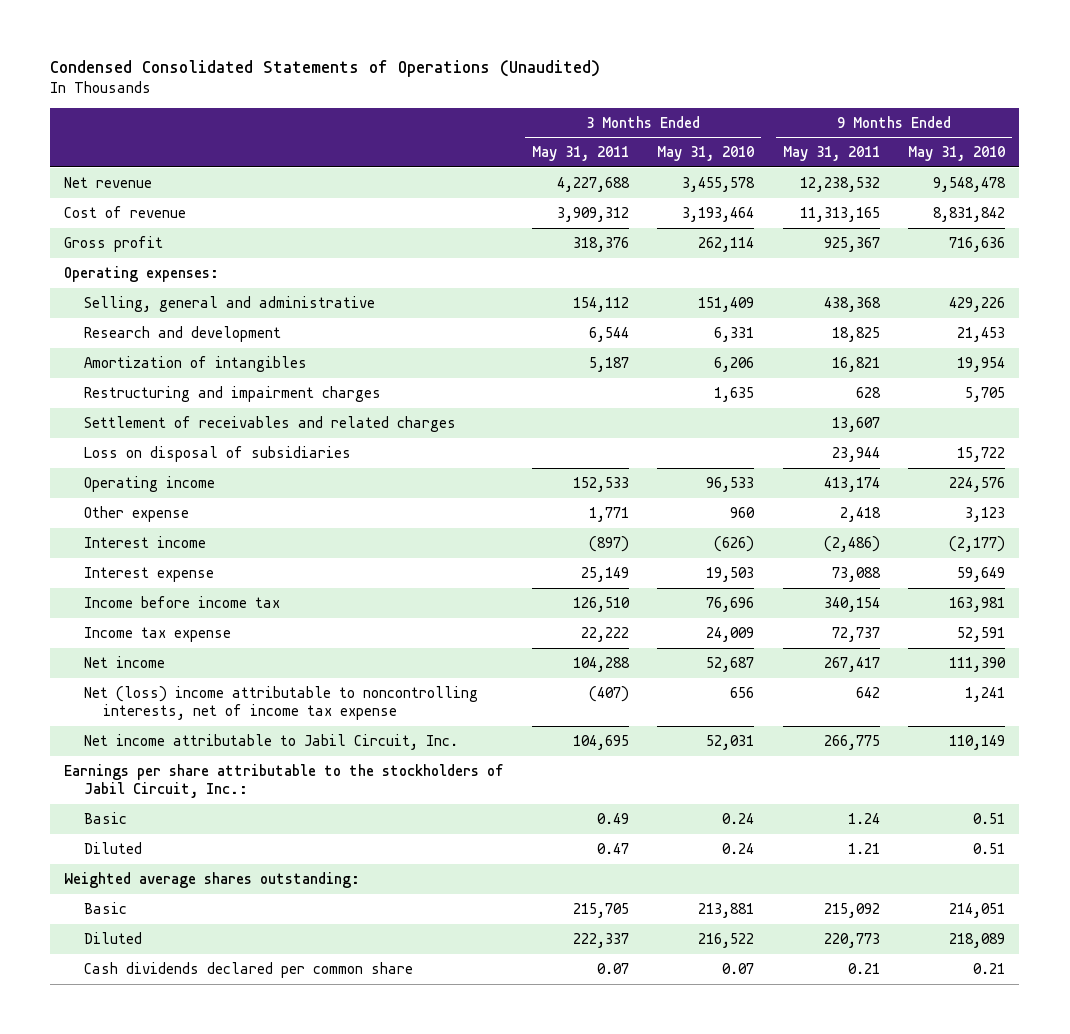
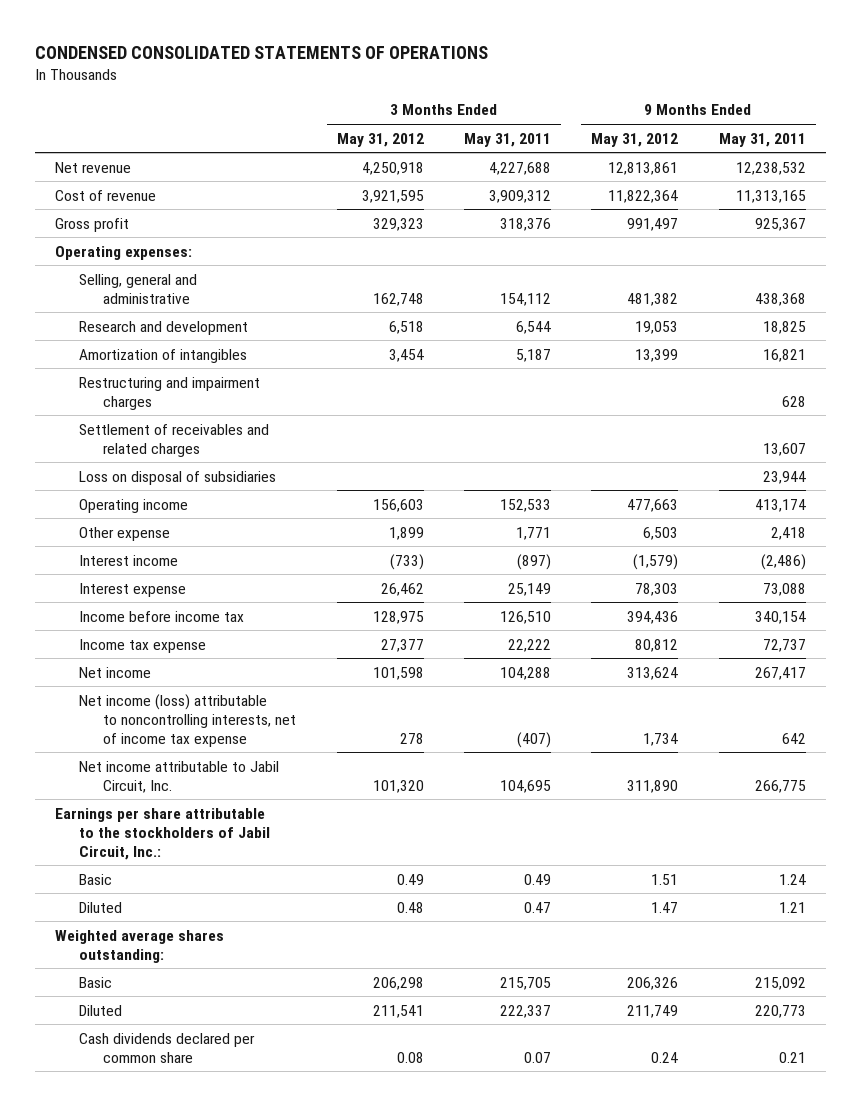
[50,60,601,78] Condensed Consolidated Statements of Operations (Unaudited) -> [34,46,488,60] CONDENSED CONSOLIDATED STATEMENTS OF OPERATIONS
[657,146,755,162] May 31, 2010 -> none
[908,146,1006,162] May 31, 2010 -> none
none -> [336,132,424,147] May 31, 2012
none -> [591,132,679,147] May 31, 2012
[83,685,478,720] Net (loss) income attributable to noncontrolling interests, net of income tax expense -> [79,693,297,747] Net income (loss) attributable to noncontrolling interests, net of income tax expense

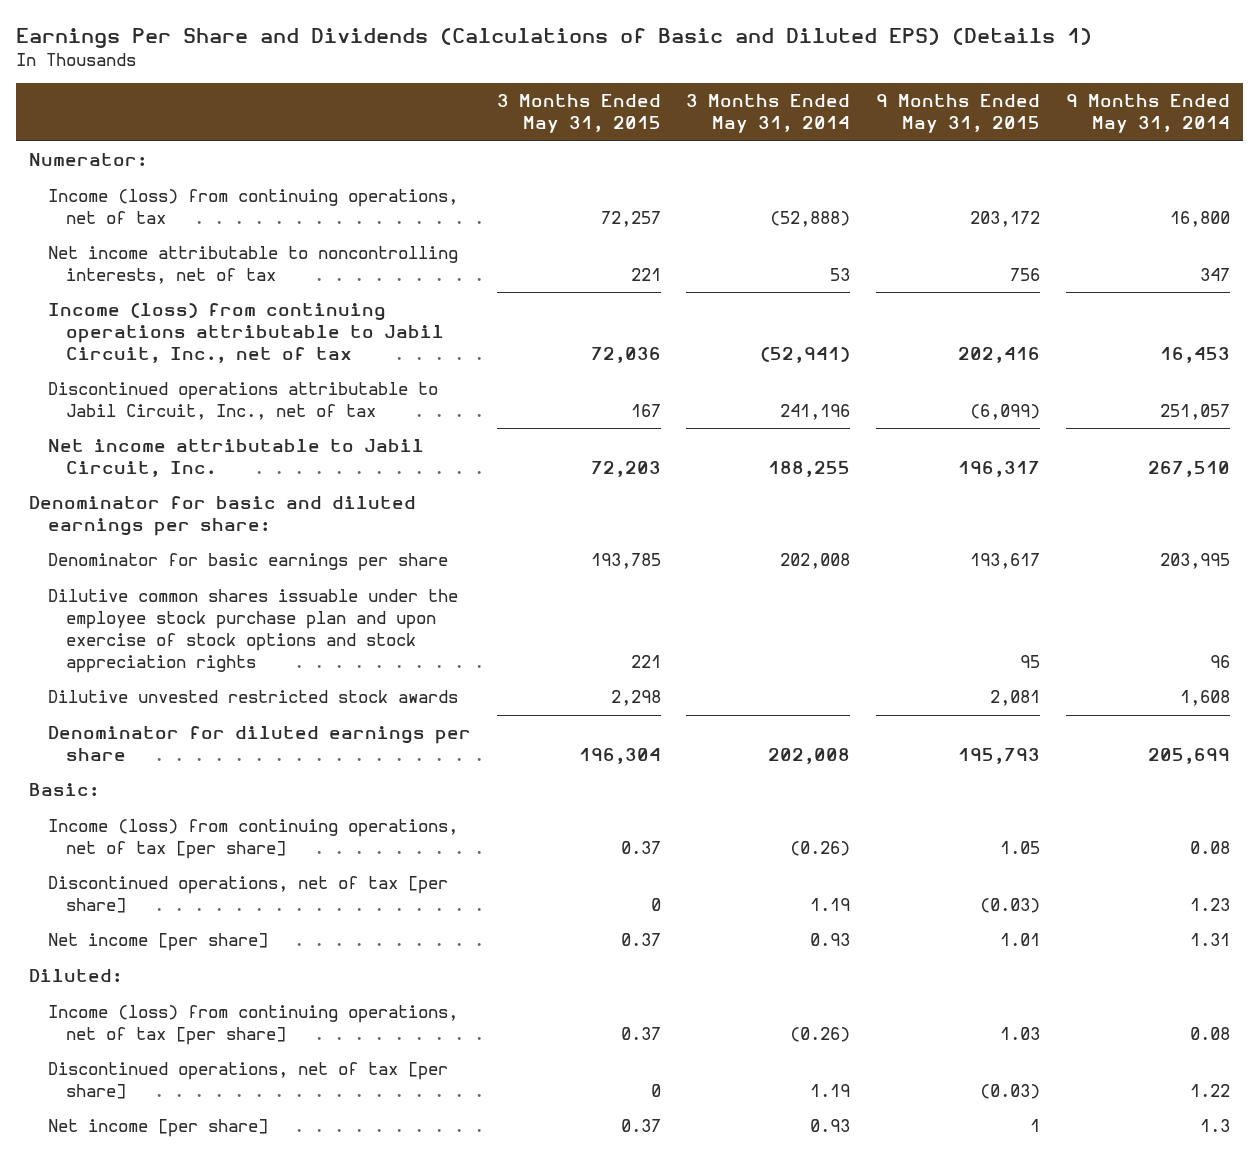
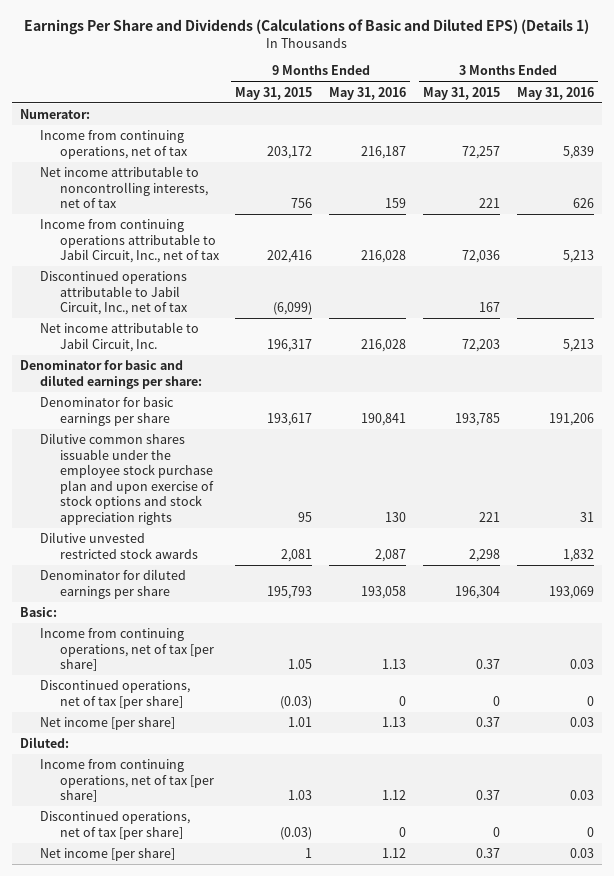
[686,94,851,134] 3 Months Ended May 31, 2014 -> none
[1066,94,1231,134] 9 Months Ended May 31, 2014 -> none
none -> [329,86,407,100] May 31, 2016
none -> [516,86,594,100] May 31, 2016
[47,189,458,225] Income (loss) from continuing operations, net of tax -> [40,130,188,159] Income from continuing operations, net of tax
[47,303,445,364] Income (loss) from continuing operations attributable to Jabil Circuit, Inc., net of tax -> [40,219,220,264] Income from continuing operations attributable to Jabil Circuit, Inc., net of tax
[47,819,458,860] Income (loss) from continuing operations, net of tax [per share] -> [40,628,214,672] Income from continuing operations, net of tax [per share]
[47,1005,458,1046] Income (loss) from continuing operations, net of tax [per share] -> [40,759,214,803] Income from continuing operations, net of tax [per share]

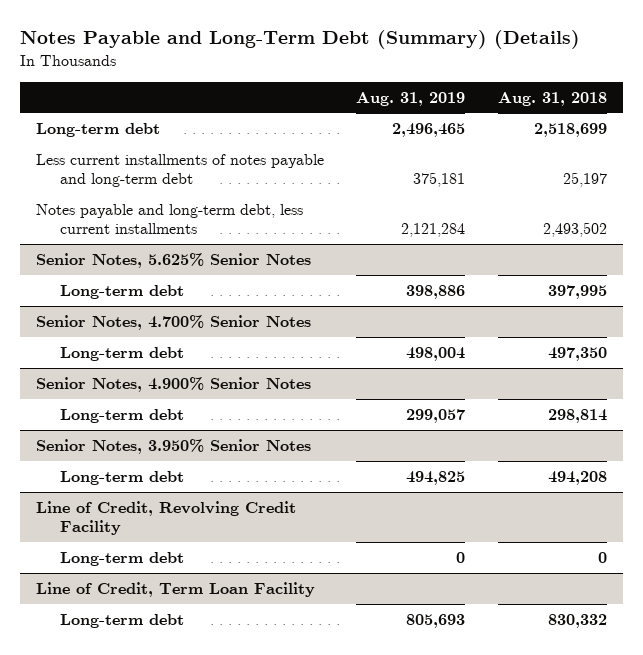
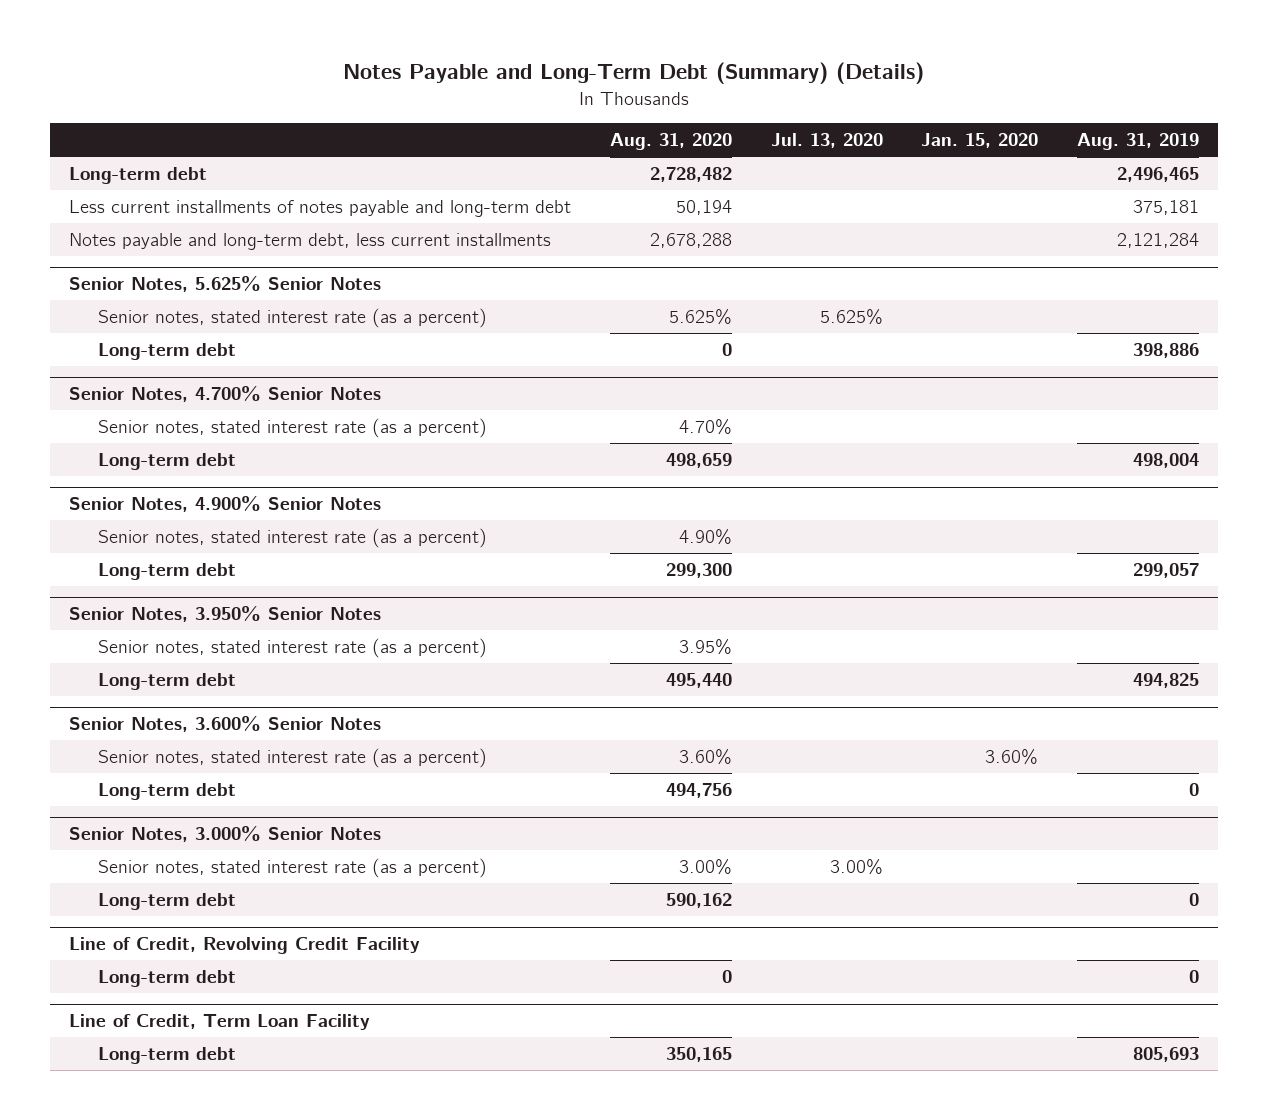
[498,91,608,106] Aug. 31, 2018 -> none
none -> [609,133,732,151] Aug. 31, 2020
none -> [770,133,883,149] Jul. 13, 2020
none -> [921,133,1039,149] Jan. 15, 2020
none -> [98,308,488,329] Senior notes, stated interest rate (as a percent)
none -> [98,418,488,439] Senior notes, stated interest rate (as a percent)
none -> [98,528,488,549] Senior notes, stated interest rate (as a percent)
none -> [98,638,488,659] Senior notes, stated interest rate (as a percent)
none -> [69,716,382,733] Senior Notes, 3.600% Senior Notes
none -> [98,748,488,769] Senior notes, stated interest rate (as a percent)
none -> [98,783,237,801] Long-term debt
none -> [69,826,382,843] Senior Notes, 3.000% Senior Notes
none -> [98,858,488,879] Senior notes, stated interest rate (as a percent)
none -> [98,893,237,911] Long-term debt

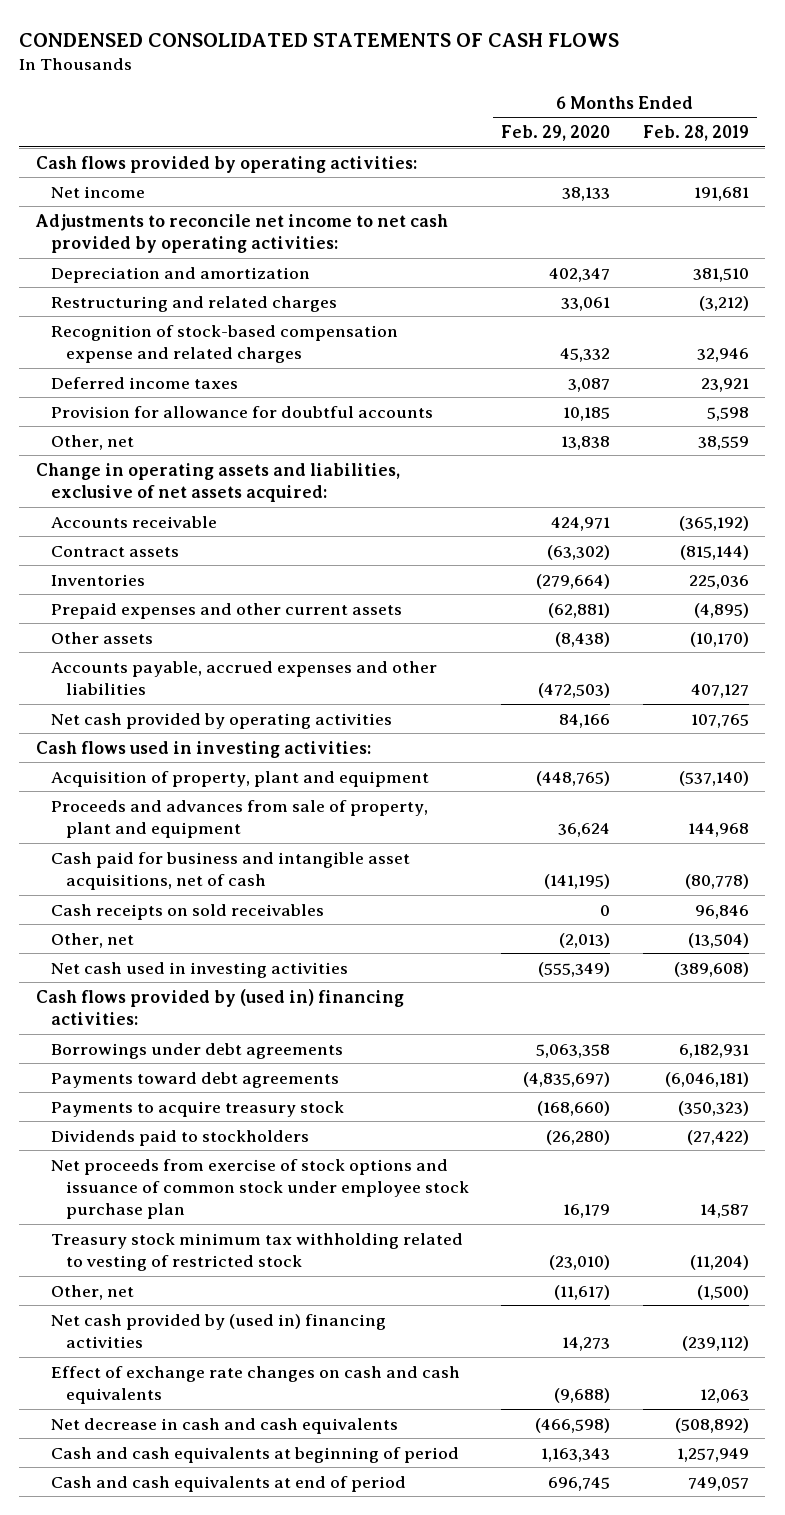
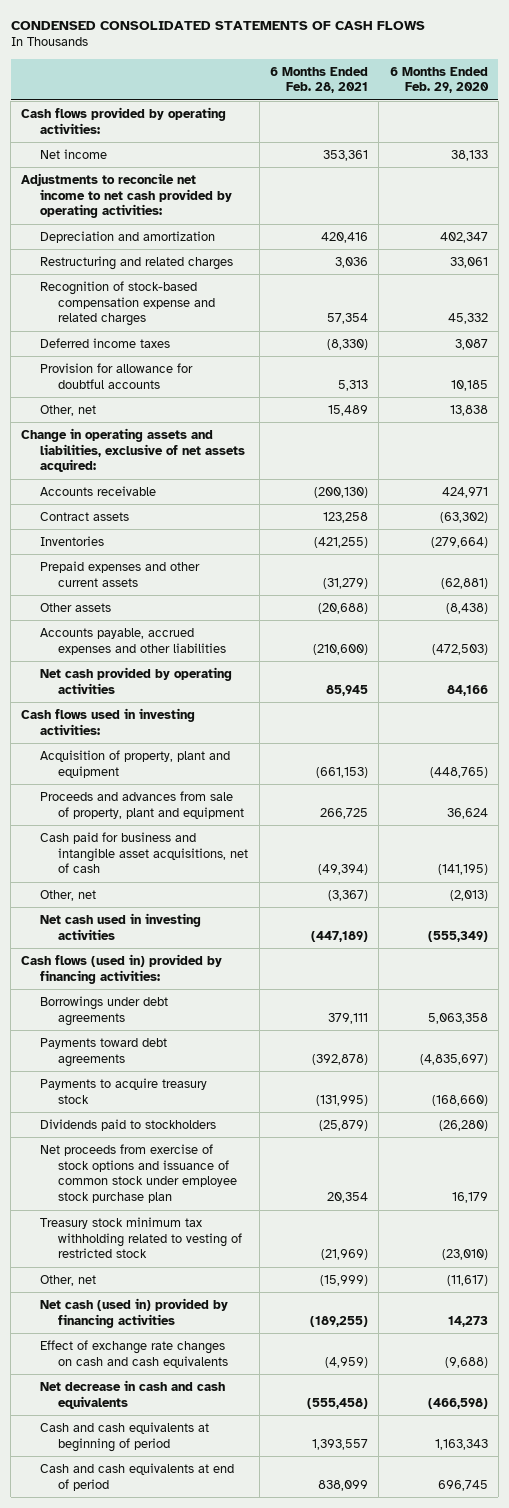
[643,125,750,142] Feb. 28, 2019 -> none
none -> [269,66,368,94] 6 Months Ended Feb. 28, 2021
[50,903,324,920] Cash receipts on sold receivables -> none
[35,988,404,1025] Cash flows provided by (used in) financing activities: -> [21,953,223,984] Cash flows (used in) provided by financing activities:
[50,1313,386,1348] Net cash provided by (used in) financing activities -> [39,1297,228,1328] Net cash (used in) provided by financing activities

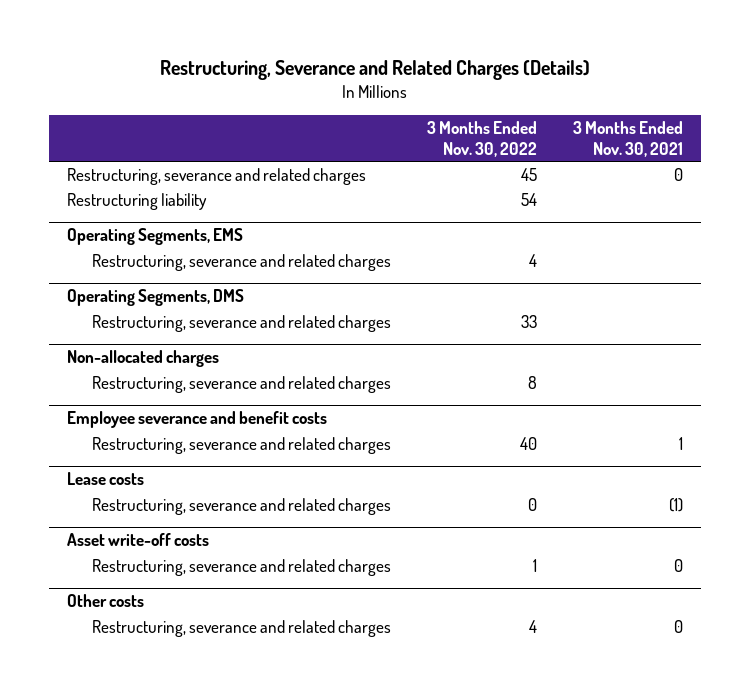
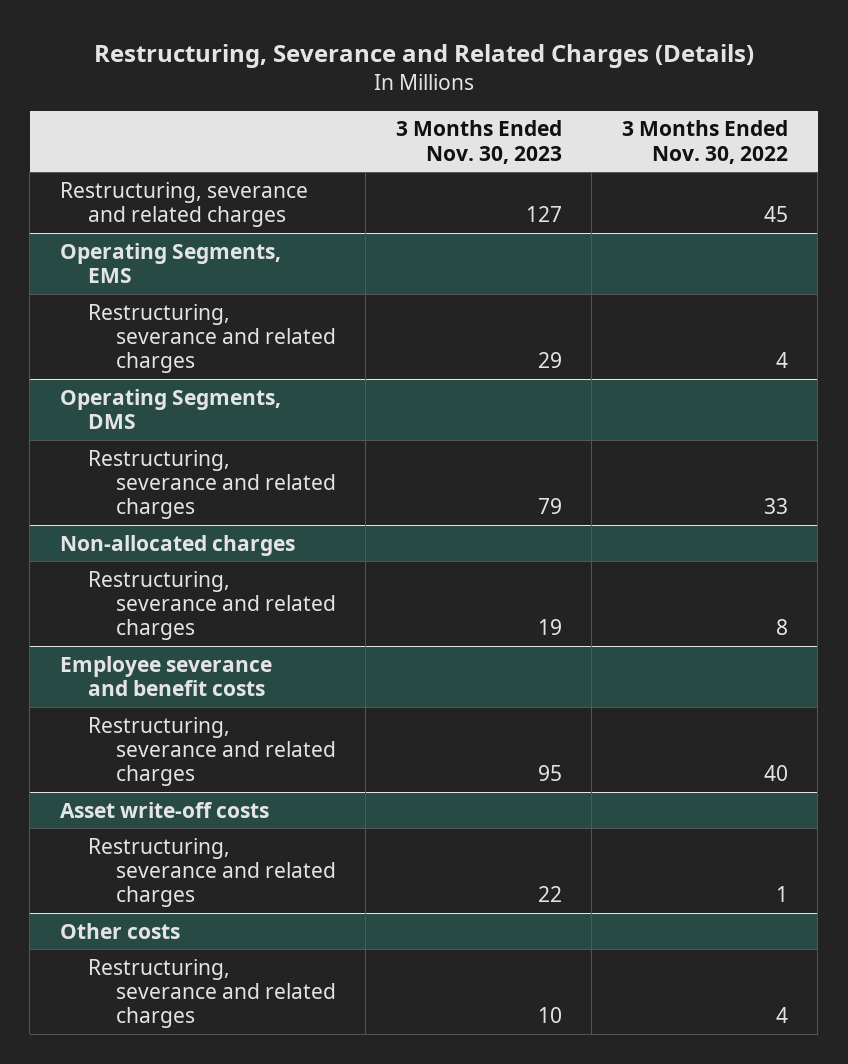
[572,121,683,157] 3 Months Ended Nov. 30, 2021 -> none
none -> [395,120,562,164] 3 Months Ended Nov. 30, 2023
[66,192,207,210] Restructuring liability -> none
[66,472,144,486] Lease costs -> none
[91,497,391,515] Restructuring, severance and related charges -> none

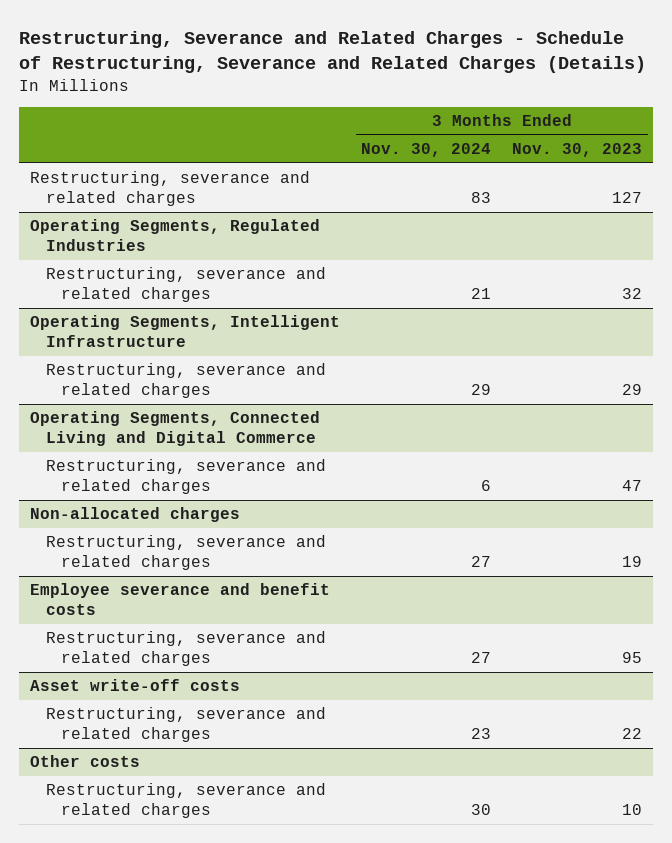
[93,43,754,68] Restructuring, Severance and Related Charges (Details) -> [19,31,647,74] Restructuring, Severance and Related Charges - Schedule of Restructuring, Severance and Related Charges (Details)
[621,120,788,164] 3 Months Ended Nov. 30, 2022 -> none
none -> [361,142,492,157] Nov. 30, 2024
[59,242,281,283] Operating Segments, EMS -> none
none -> [30,219,321,252] Operating Segments, Regulated Industries
none -> [45,267,326,303] Restructuring, severance and related charges
none -> [30,315,341,348] Operating Segments, Intelligent Infrastructure
[59,388,281,429] Operating Segments, DMS -> none
none -> [30,411,321,447] Operating Segments, Connected Living and Digital Commerce
[537,498,562,515] 79 -> [622,480,643,492] 47

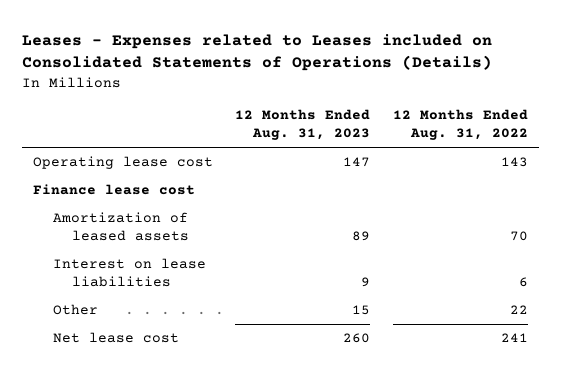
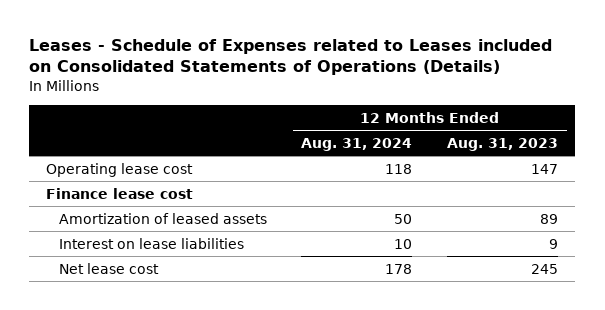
[22,33,493,72] Leases - Expenses related to Leases included on Consolidated Statements of Operations (Details) -> [29,38,553,76] Leases - Schedule of Expenses related to Leases included on Consolidated Statements of Operations (Details)
[392,109,528,141] 12 Months Ended Aug. 31, 2022 -> none
none -> [301,137,413,151] Aug. 31, 2024
[52,304,98,316] Other -> none
[343,333,371,344] 260 -> [531,263,559,274] 245

